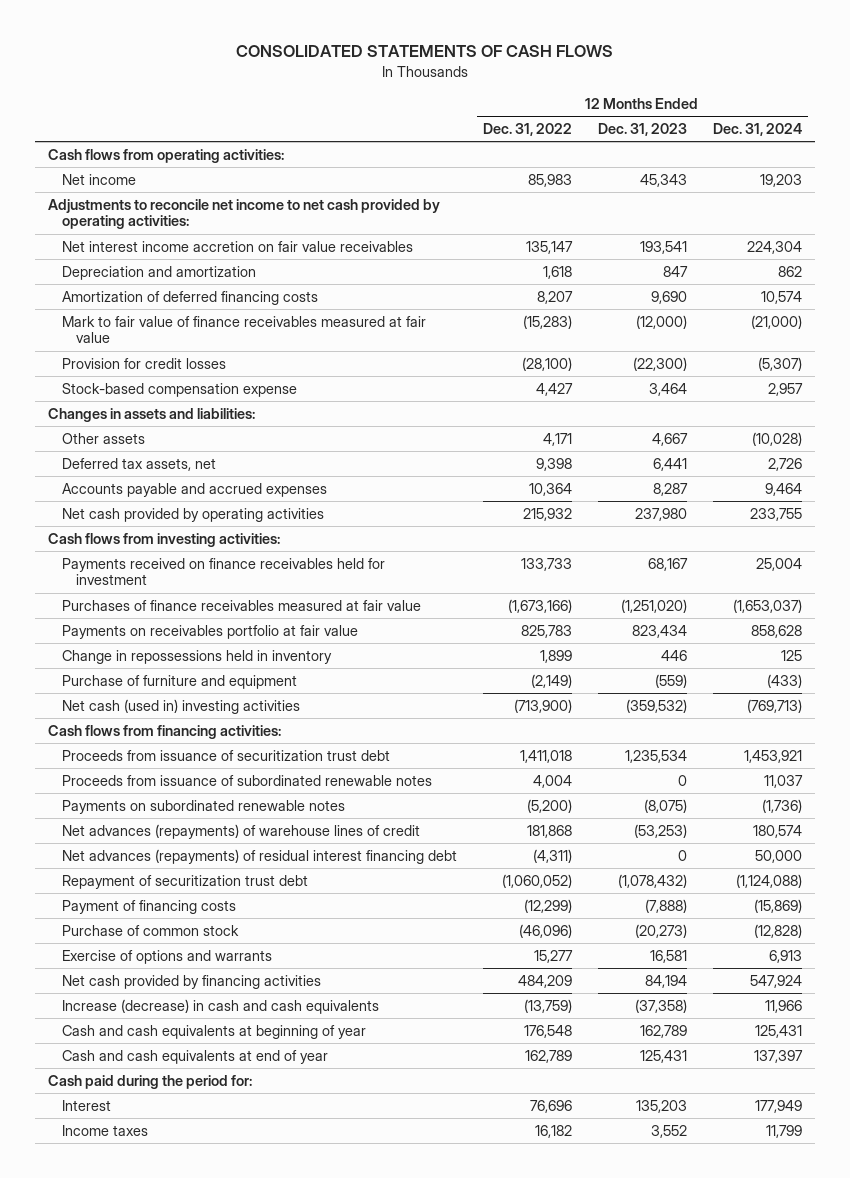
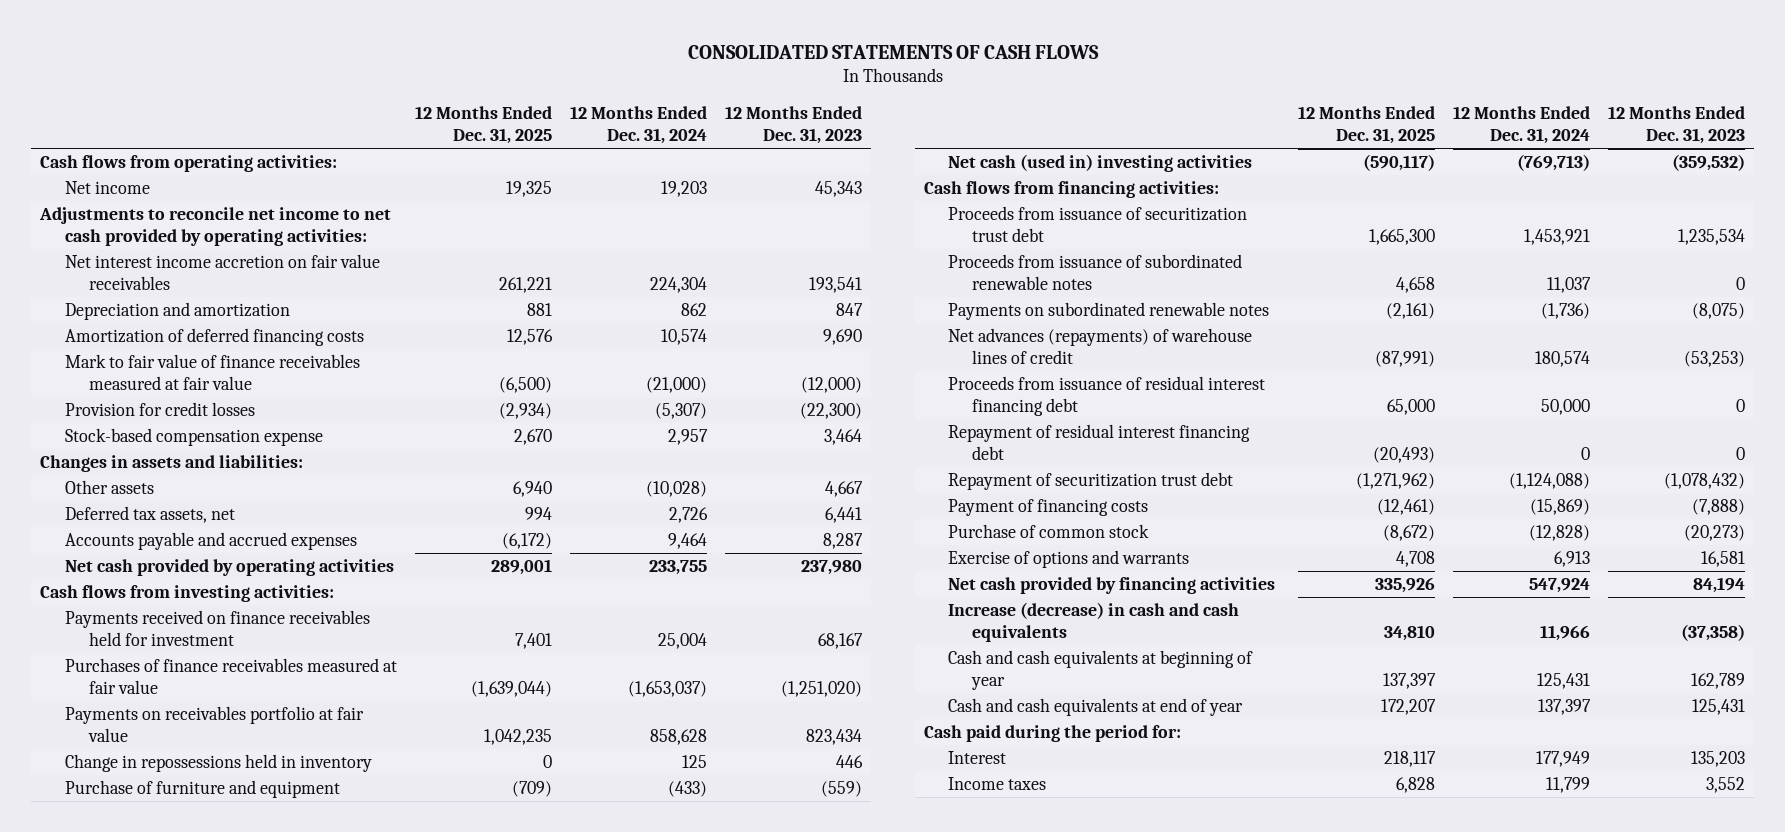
[483,123,573,137] Dec. 31, 2022 -> none
none -> [414,106,552,144] 12 Months Ended Dec. 31, 2025
none -> [948,376,1266,417] Proceeds from issuance of residual interest financing debt
[62,848,458,864] Net advances (repayments) of residual interest financing debt -> [948,424,1251,461] Repayment of residual interest financing debt
[754,849,802,863] 50,000 -> [1581,447,1591,461] 0

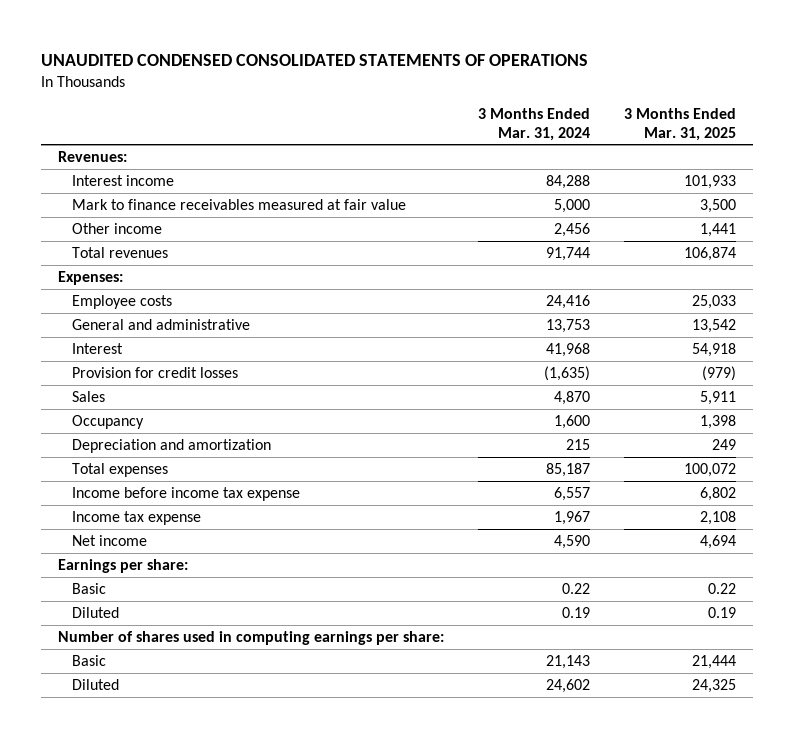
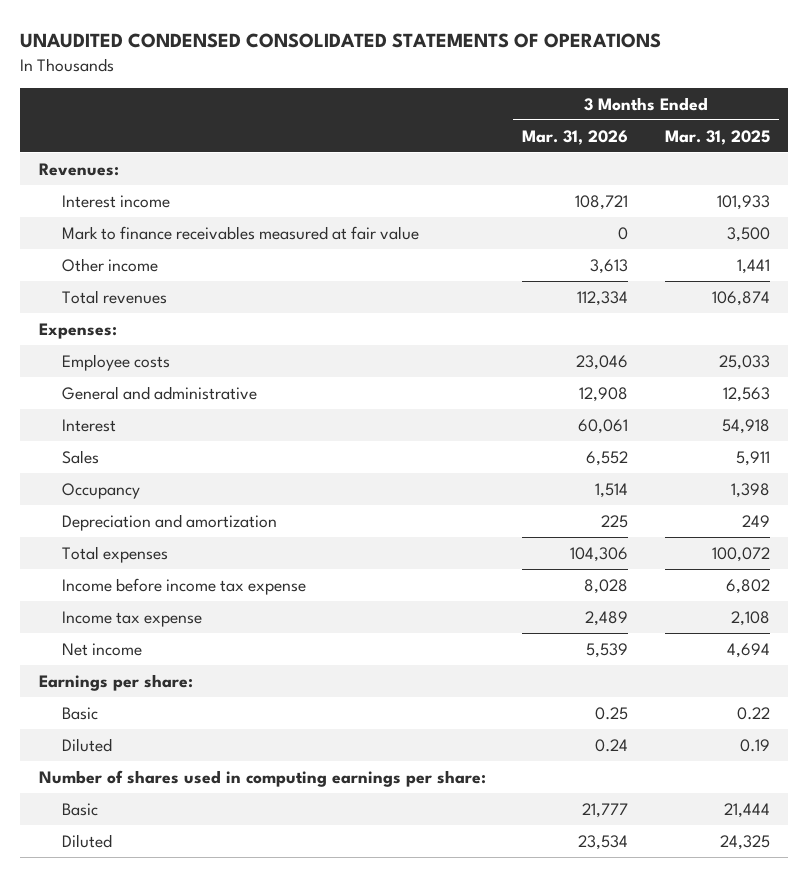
[478,108,591,141] 3 Months Ended Mar. 31, 2024 -> none
none -> [522,129,629,145] Mar. 31, 2026
[692,318,737,333] 13,542 -> [722,386,770,402] 12,563
[71,366,238,378] Provision for credit losses -> none

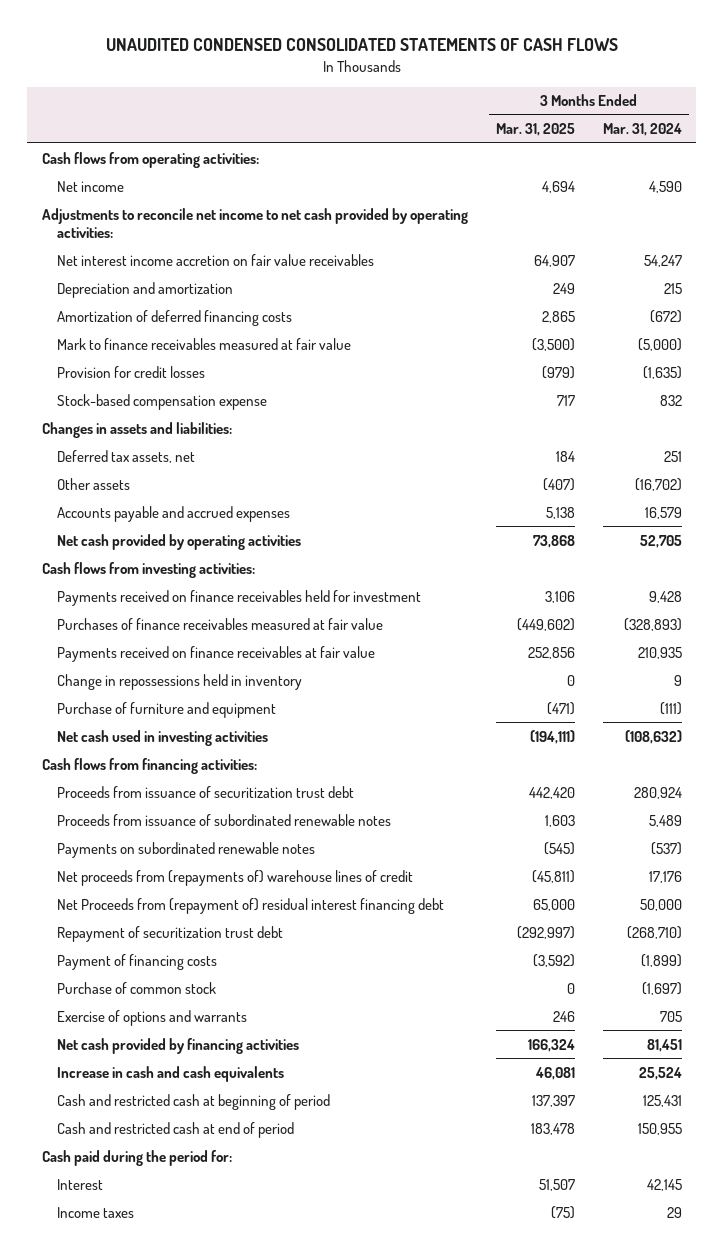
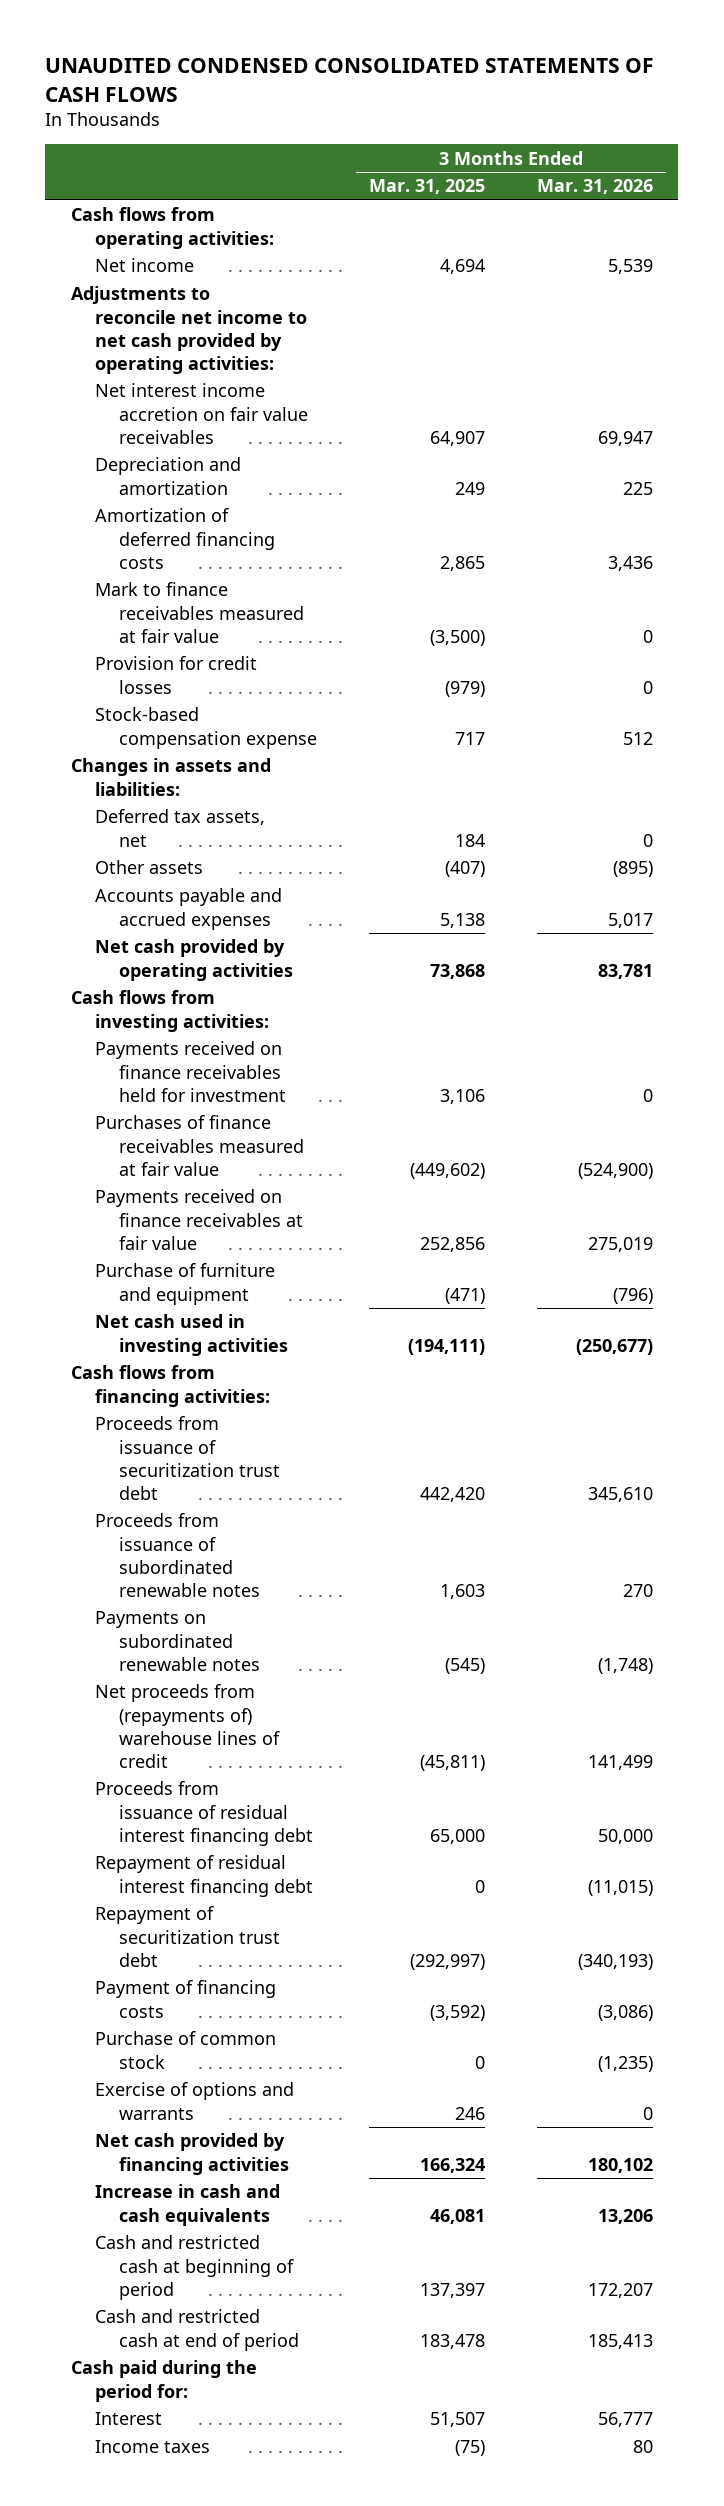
[603,123,683,137] Mar. 31, 2024 -> none
none -> [536,179,653,195] Mar. 31, 2026
[56,673,302,690] Change in repossessions held in inventory -> none
none -> [95,1781,314,1846] Proceeds from issuance of residual interest financing debt
[56,897,444,914] Net Proceeds from (repayment of) residual interest financing debt -> [95,1855,314,1897] Repayment of residual interest financing debt
[532,898,575,911] 65,000 -> [475,1879,486,1893] 0

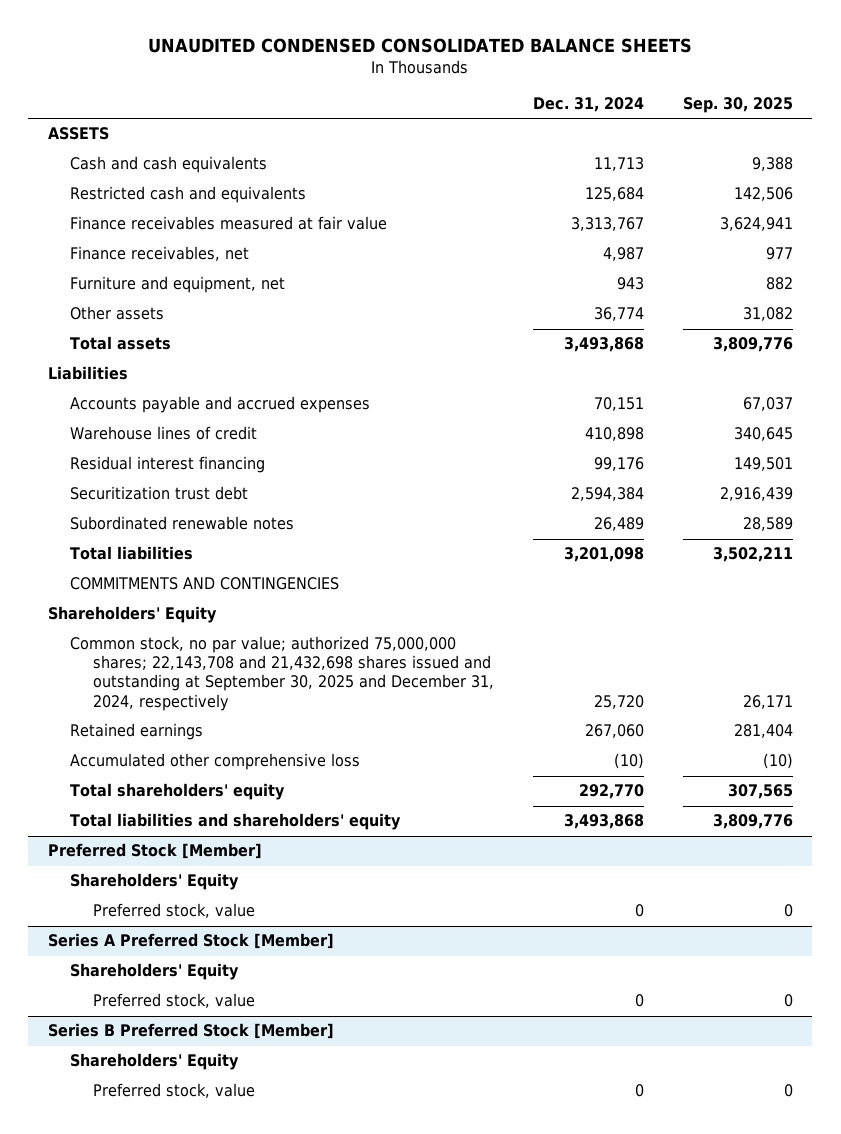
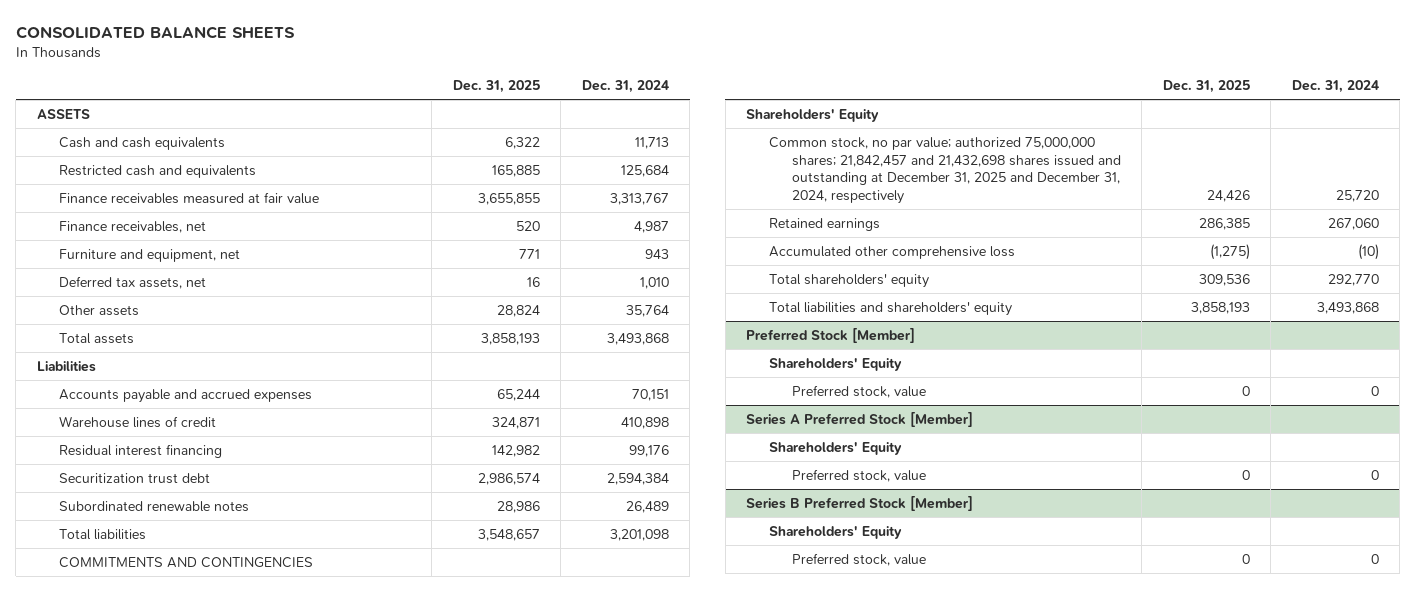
[148,38,693,54] UNAUDITED CONDENSED CONSOLIDATED BALANCE SHEETS -> [15,25,295,39] CONSOLIDATED BALANCE SHEETS
[682,96,793,113] Sep. 30, 2025 -> none
none -> [452,79,540,93] Dec. 31, 2025
none -> [59,275,207,289] Deferred tax assets, net
[593,307,644,322] 36,774 -> [625,304,669,317] 35,764
[70,636,494,711] Common stock, no par value; authorized 75,000,000 shares; 22,143,708 and 21,432,698 shares issued and outstanding at September 30, 2025 and December 31, 2024, respectively -> [769,136,1121,204] Common stock, no par value; authorized 75,000,000 shares; 21,842,457 and 21,432,698 shares issued and outstanding at December 31, 2025 and December 31, 2024, respectively

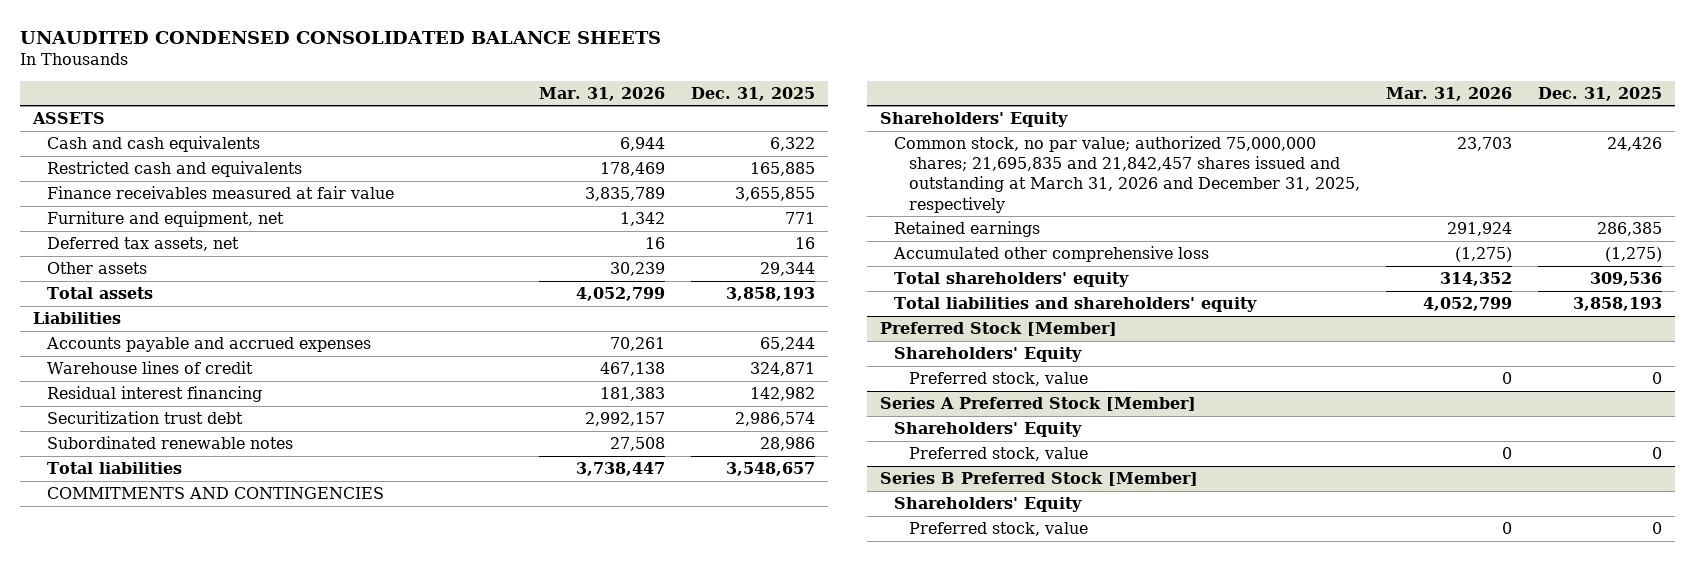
[15,25,295,39] CONSOLIDATED BALANCE SHEETS -> [19,31,661,45] UNAUDITED CONDENSED CONSOLIDATED BALANCE SHEETS
[581,79,669,93] Dec. 31, 2024 -> none
none -> [538,86,665,101] Mar. 31, 2026
[59,220,207,233] Finance receivables, net -> none
[496,304,540,317] 28,824 -> [759,262,815,277] 29,344
[769,136,1121,204] Common stock, no par value; authorized 75,000,000 shares; 21,842,457 and 21,432,698 shares issued and outstanding at December 31, 2025 and December 31, 2024, respectively -> [894,136,1360,213] Common stock, no par value; authorized 75,000,000 shares; 21,695,835 and 21,842,457 shares issued and outstanding at March 31, 2026 and December 31, 2025, respectively

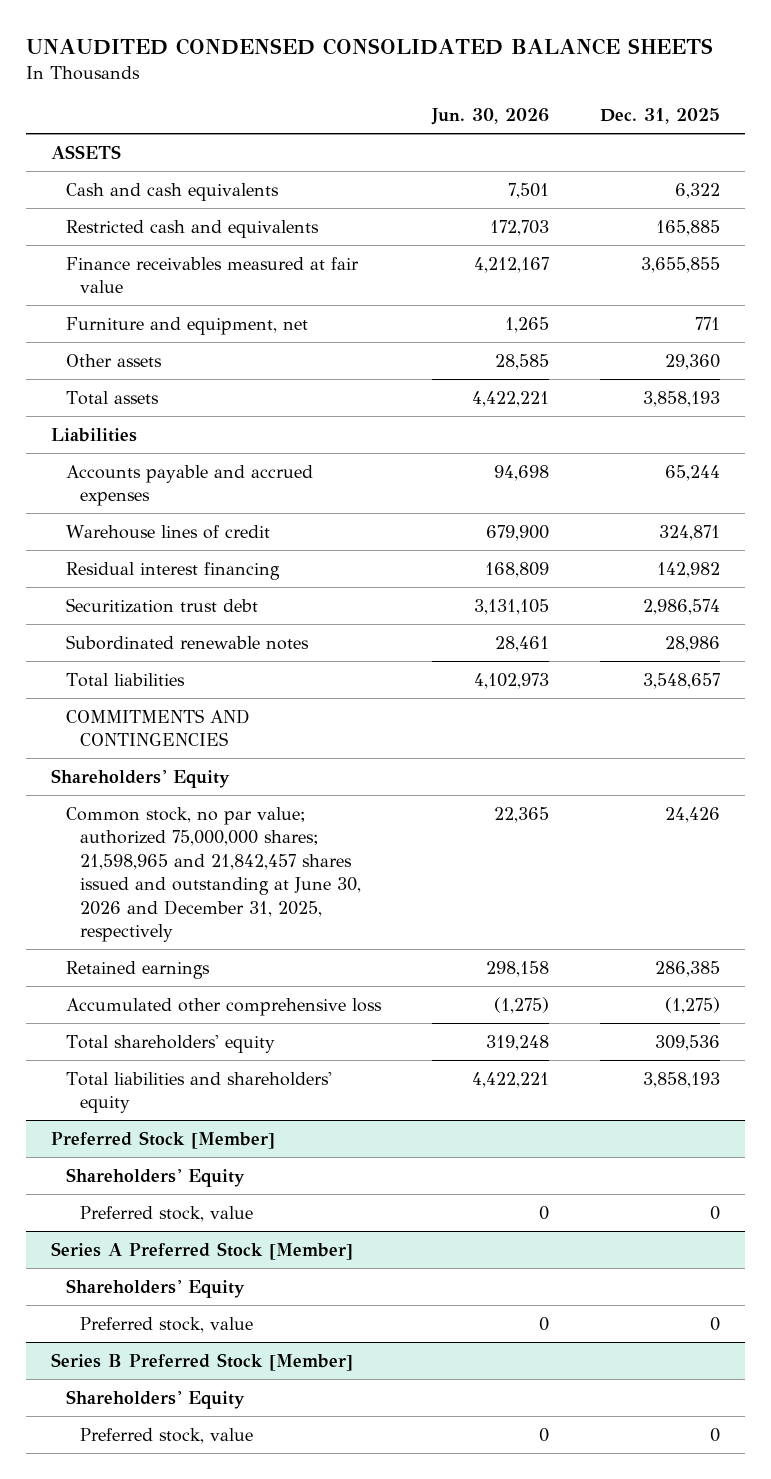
[538,86,665,101] Mar. 31, 2026 -> none
none -> [430,108,549,126] Jun. 30, 2026
[47,237,240,252] Deferred tax assets, net -> none
[759,262,815,277] 29,344 -> [664,353,720,370] 29,360
[894,136,1360,213] Common stock, no par value; authorized 75,000,000 shares; 21,695,835 and 21,842,457 shares issued and outstanding at March 31, 2026 and December 31, 2025, respectively -> [65,806,362,943] Common stock, no par value; authorized 75,000,000 shares; 21,598,965 and 21,842,457 shares issued and outstanding at June 30, 2026 and December 31, 2025, respectively

